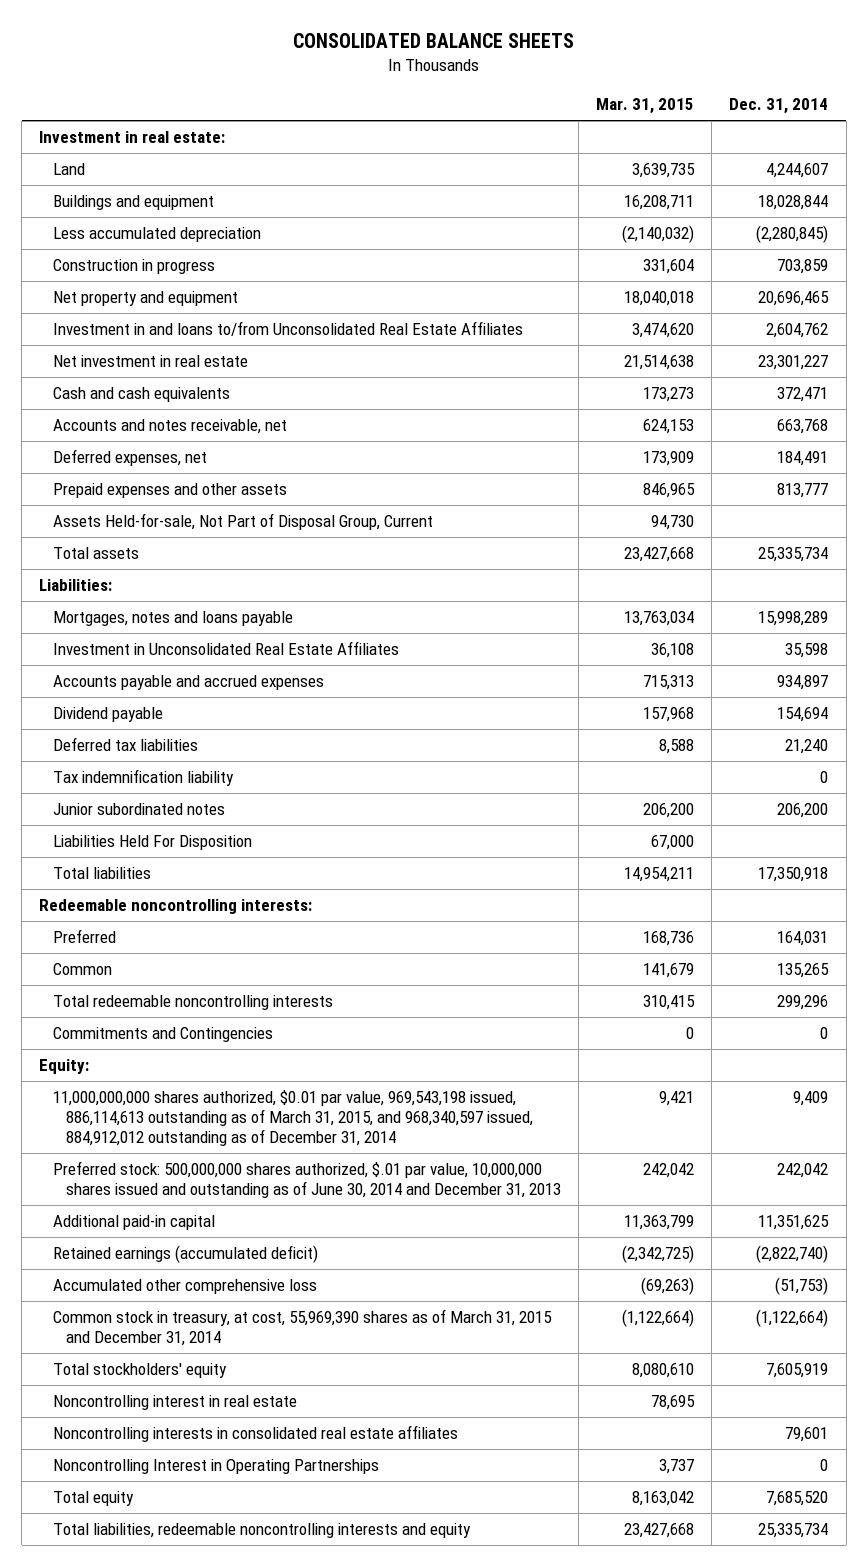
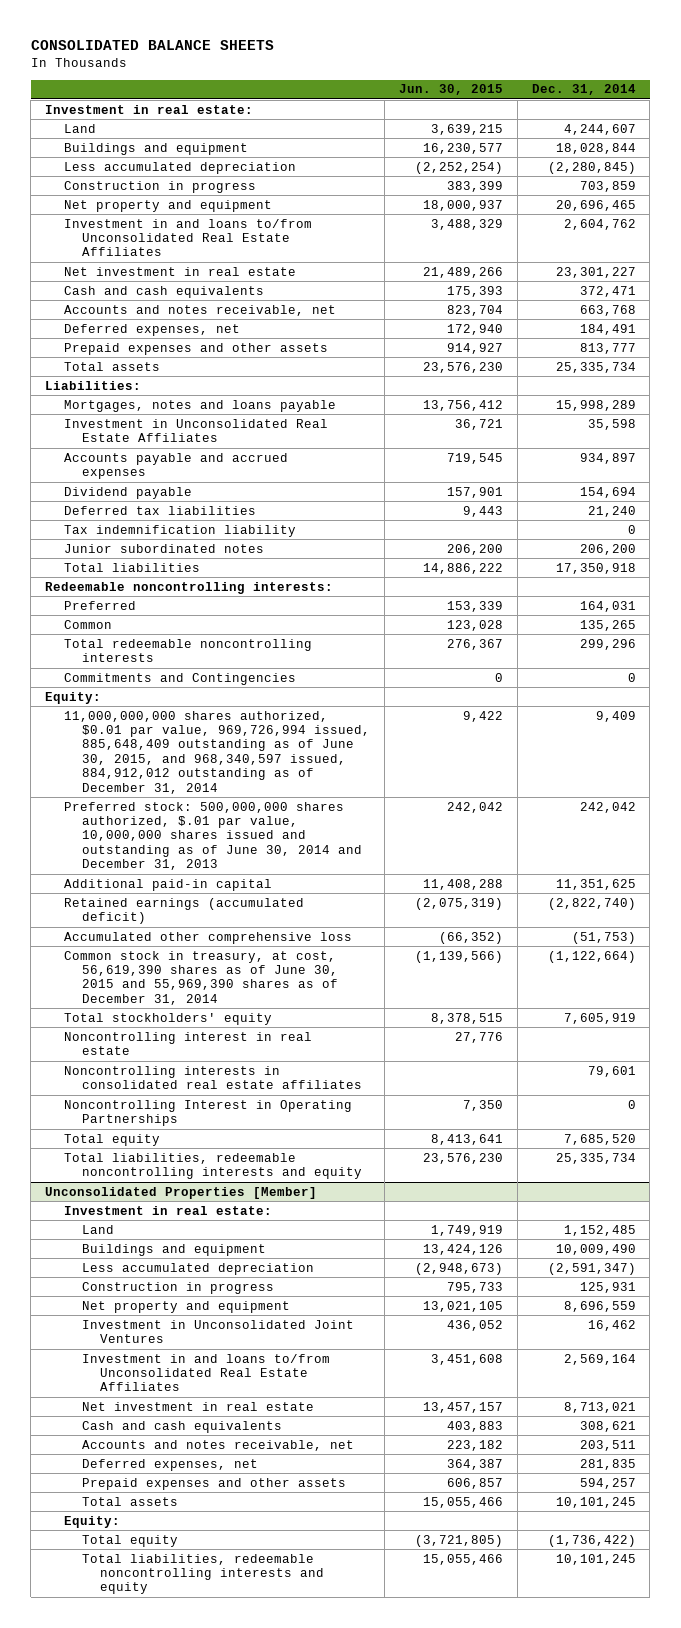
[596,98,695,115] Mar. 31, 2015 -> none
none -> [398,84,503,96] Jun. 30, 2015
[52,513,433,531] Assets Held-for-sale, Not Part of Disposal Group, Current -> none
[52,835,252,851] Liabilities Held For Disposition -> none
[52,1090,534,1147] 11,000,000,000 shares authorized, $0.01 par value, 969,543,198 issued, 886,114,613 outstanding as of March 31, 2015, and 968,340,597 issued, 884,912,012 outstanding as of December 31, 2014 -> [63,710,370,794] 11,000,000,000 shares authorized, $0.01 par value, 969,726,994 issued, 885,648,409 outstanding as of June 30, 2015, and 968,340,597 issued, 884,912,012 outstanding as of December 31, 2014
[52,1309,552,1347] Common stock in treasury, at cost, 55,969,390 shares as of March 31, 2015 and December 31, 2014 -> [63,950,338,1005] Common stock in treasury, at cost, 56,619,390 shares as of June 30, 2015 and 55,969,390 shares as of December 31, 2014
none -> [45,1186,318,1199] Unconsolidated Properties [Member]
none -> [63,1205,272,1215] Investment in real estate:
none -> [81,1224,114,1234] Land
none -> [81,1243,266,1256] Buildings and equipment
none -> [81,1262,314,1275] Less accumulated depreciation
none -> [81,1281,274,1294] Construction in progress
none -> [81,1300,290,1313] Net property and equipment
none -> [81,1319,354,1344] Investment in Unconsolidated Joint Ventures
none -> [81,1353,330,1392] Investment in and loans to/from Unconsolidated Real Estate Affiliates
none -> [81,1401,314,1411] Net investment in real estate
none -> [81,1420,282,1433] Cash and cash equivalents
none -> [81,1439,354,1451] Accounts and notes receivable, net
none -> [81,1458,258,1471] Deferred expenses, net
none -> [81,1477,346,1490] Prepaid expenses and other assets
none -> [81,1496,178,1506] Total assets
none -> [63,1515,120,1528] Equity:
none -> [81,1534,178,1547] Total equity
none -> [81,1553,324,1595] Total liabilities, redeemable noncontrolling interests and equity

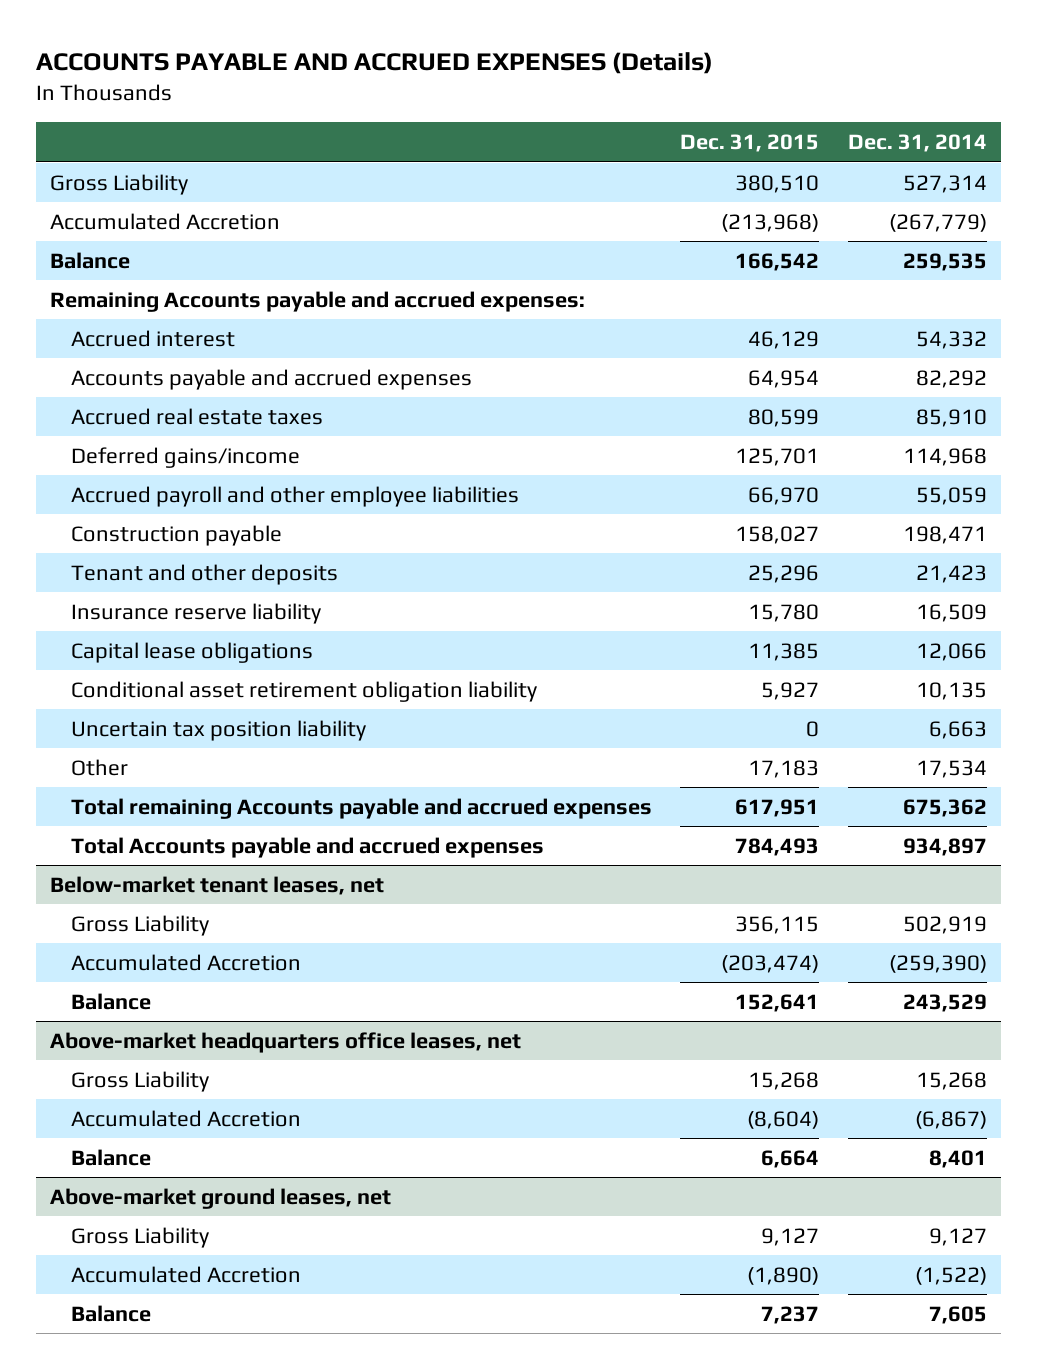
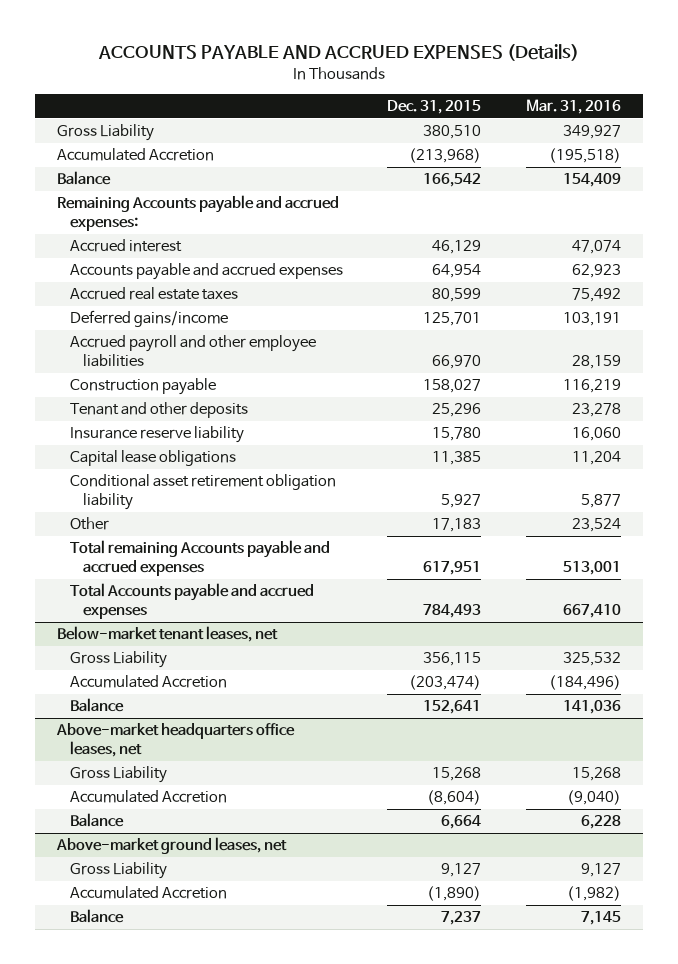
[847,133,987,152] Dec. 31, 2014 -> none
none -> [526,99,622,115] Mar. 31, 2016
[70,719,366,741] Uncertain tax position liability -> none

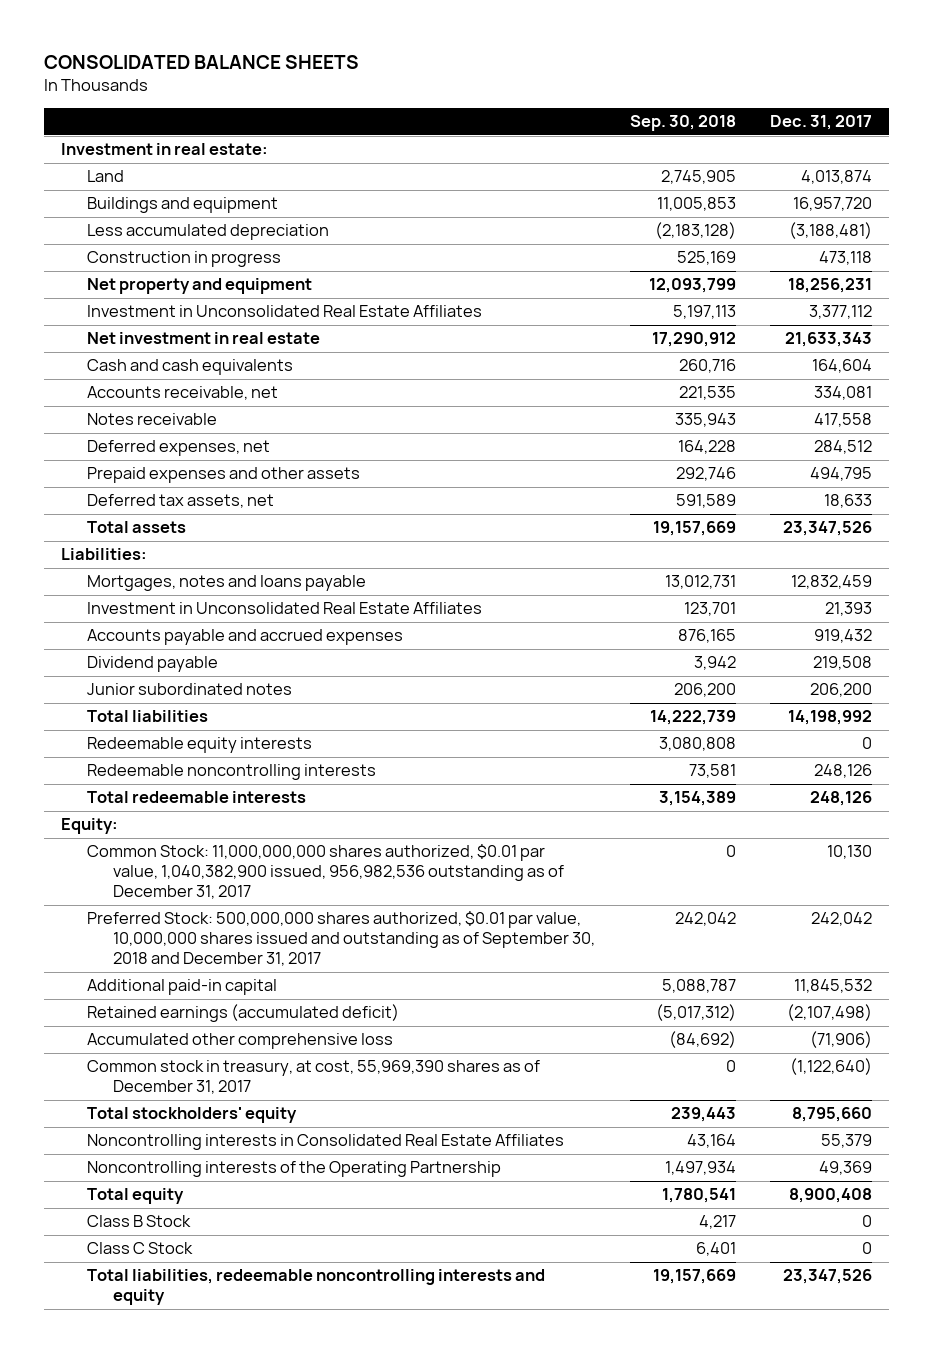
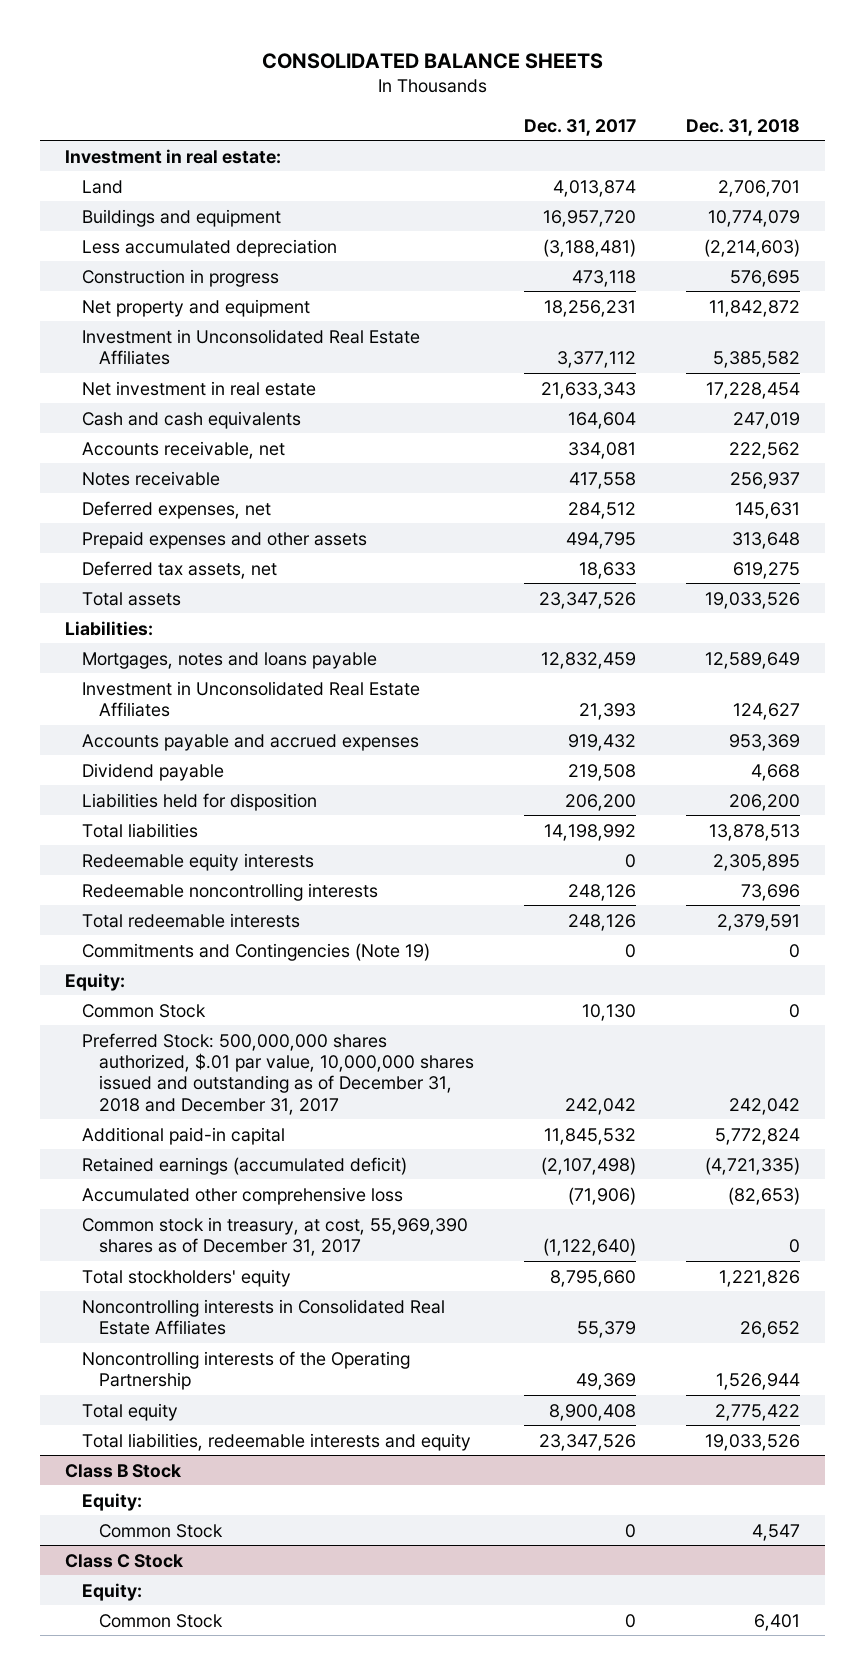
[629,115,736,132] Sep. 30, 2018 -> none
none -> [686,118,801,136] Dec. 31, 2018
[87,683,293,696] Junior subordinated notes -> [82,792,318,811] Liabilities held for disposition
none -> [82,942,431,961] Commitments and Contingencies (Note 19)
[87,844,565,900] Common Stock: 11,000,000,000 shares authorized, $0.01 par value, 1,040,382,900 issued, 956,982,536 outstanding as of December 31, 2017 -> [82,1003,207,1018] Common Stock
[87,911,596,967] Preferred Stock: 500,000,000 shares authorized, $0.01 par value, 10,000,000 shares issued and outstanding as of September 30, 2018 and December 31, 2017 -> [82,1032,475,1115] Preferred Stock: 500,000,000 shares authorized, $.01 par value, 10,000,000 shares issued and outstanding as of December 31, 2018 and December 31, 2017
[87,1215,192,1228] Class B Stock -> none
[87,1242,194,1255] Class C Stock -> none
[87,1269,546,1306] Total liabilities, redeemable noncontrolling interests and equity -> [82,1432,472,1451] Total liabilities, redeemable interests and equity
none -> [65,1463,183,1478] Class B Stock
none -> [82,1492,143,1511] Equity:
none -> [99,1523,224,1538] Common Stock
none -> [65,1553,185,1568] Class C Stock
none -> [82,1582,143,1601] Equity:
none -> [99,1613,224,1628] Common Stock

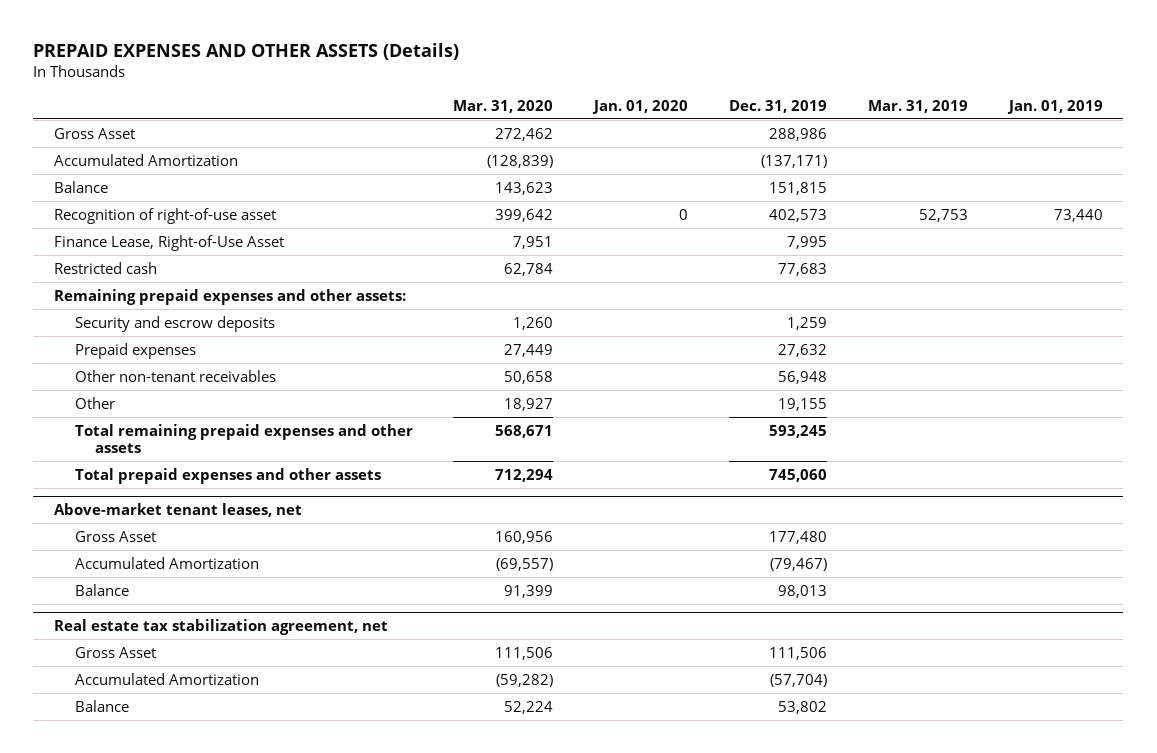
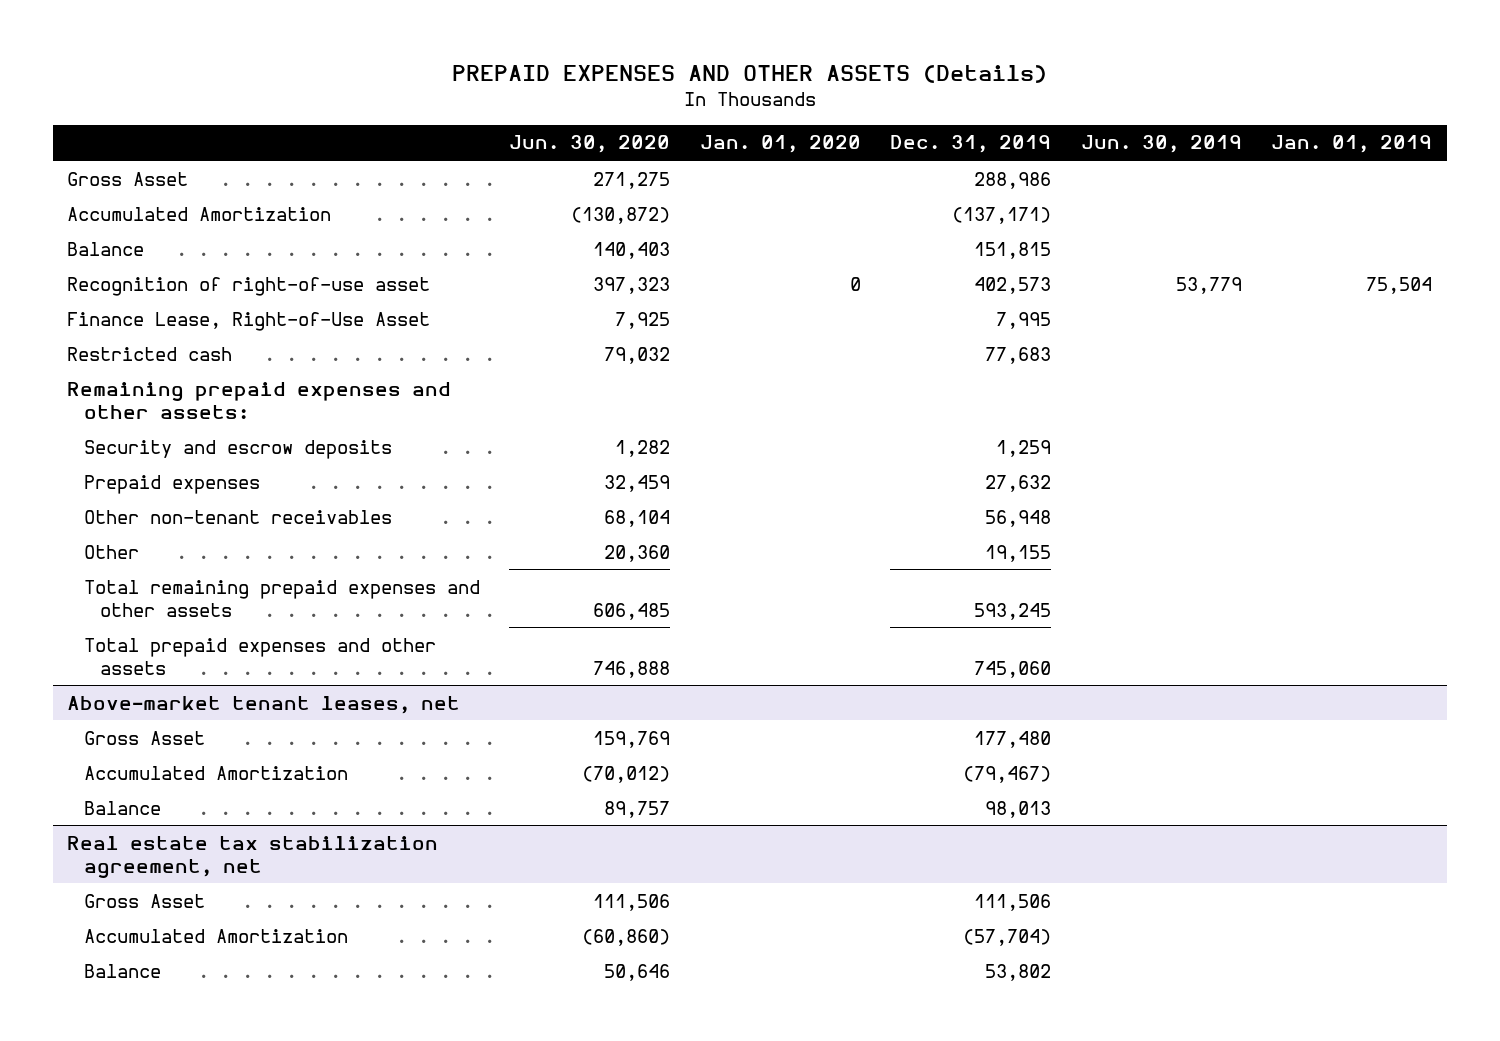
[453,99,554,113] Mar. 31, 2020 -> none
[867,99,968,113] Mar. 31, 2019 -> none
none -> [509,135,671,154] Jun. 30, 2020
none -> [1080,135,1242,154] Jun. 30, 2019
[1053,208,1103,222] 73,440 -> [1366,276,1433,294] 75,504

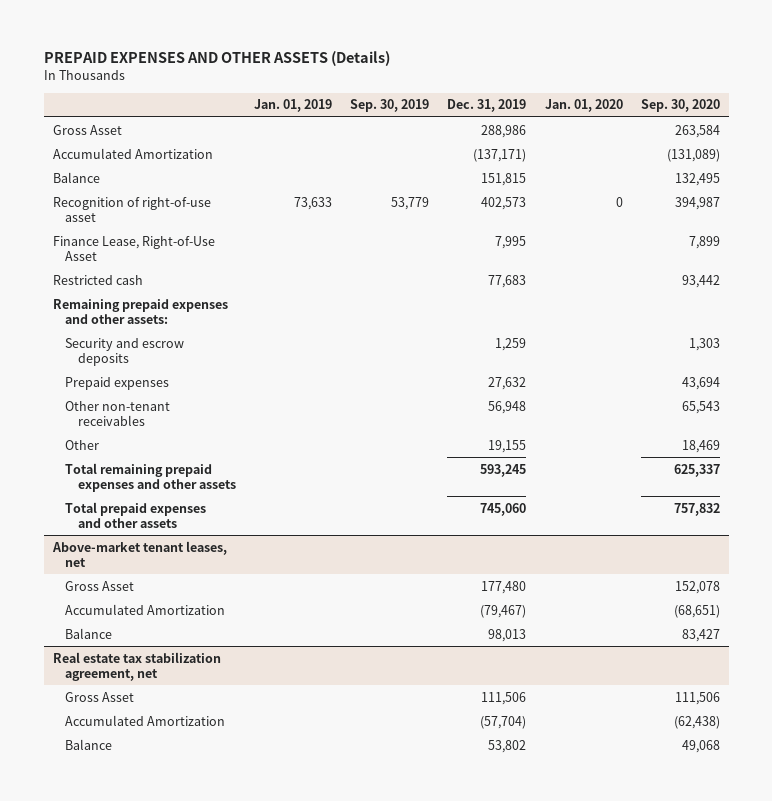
[509,135,671,154] Jun. 30, 2020 -> none
[1080,135,1242,154] Jun. 30, 2019 -> none
none -> [350,99,430,113] Sep. 30, 2019
none -> [640,99,720,113] Sep. 30, 2020
[1366,276,1433,294] 75,504 -> [293,196,332,210] 73,633

